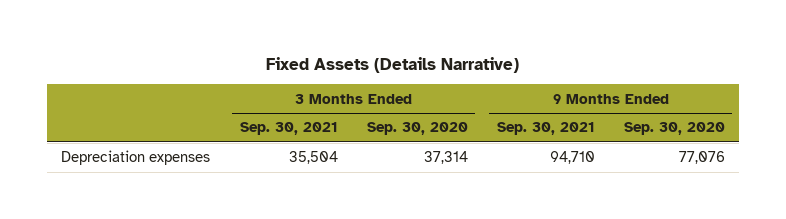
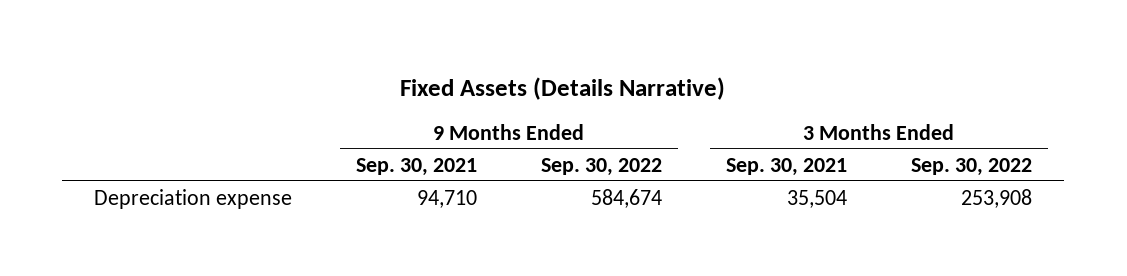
[366,122,468,136] Sep. 30, 2020 -> none
[623,122,725,136] Sep. 30, 2020 -> none
none -> [541,157,663,176] Sep. 30, 2022
none -> [911,157,1033,176] Sep. 30, 2022
[61,150,211,166] Depreciation expenses -> [94,188,293,209] Depreciation expense

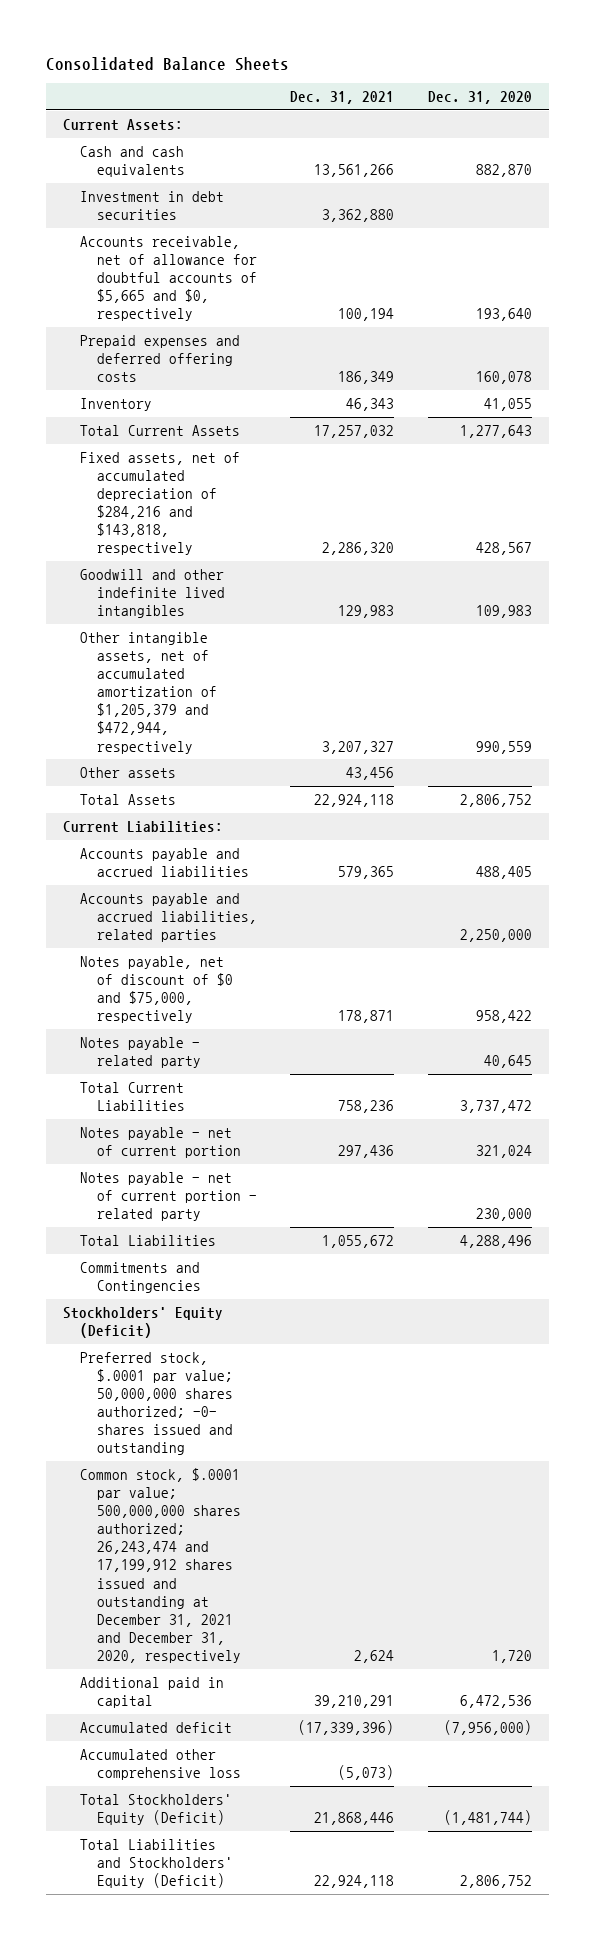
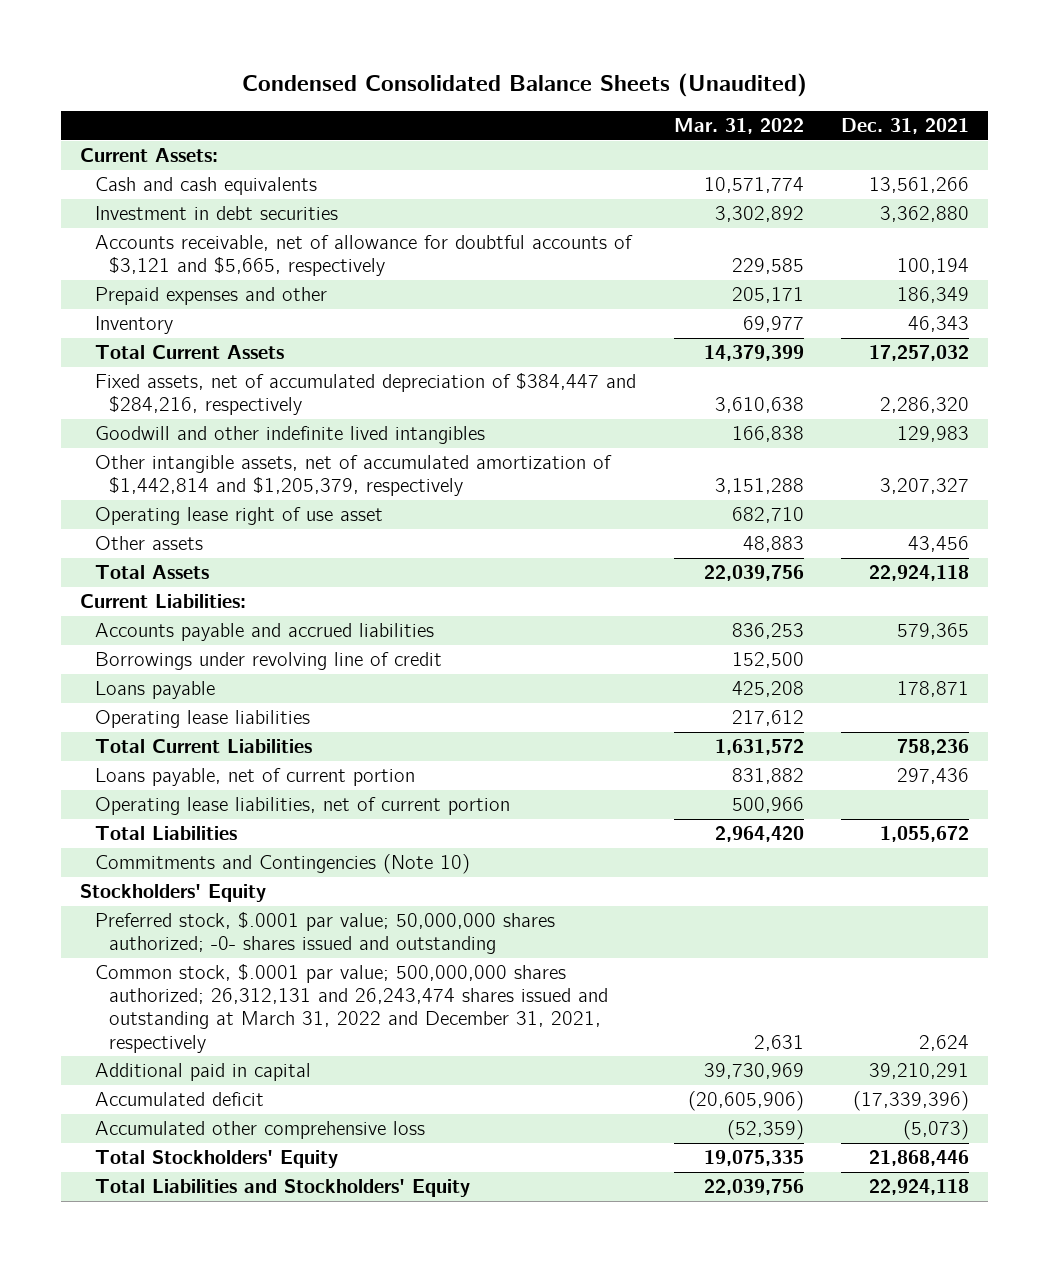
[46,56,290,71] Consolidated Balance Sheets -> [241,73,807,98] Condensed Consolidated Balance Sheets (Unaudited)
[428,91,533,105] Dec. 31, 2020 -> none
none -> [673,118,804,135] Mar. 31, 2022
[79,236,257,322] Accounts receivable, net of allowance for doubtful accounts of $5,665 and $0, respectively -> [94,235,633,277] Accounts receivable, net of allowance for doubtful accounts of $3,121 and $5,665, respectively
[79,335,240,383] Prepaid expenses and deferred offering costs -> [94,287,327,306] Prepaid expenses and other
[79,452,240,556] Fixed assets, net of accumulated depreciation of $284,216 and $143,818, respectively -> [94,373,636,416] Fixed assets, net of accumulated depreciation of $384,447 and $284,216, respectively
[79,632,217,754] Other intangible assets, net of accumulated amortization of $1,205,379 and $472,944, respectively -> [94,455,612,497] Other intangible assets, net of accumulated amortization of $1,442,814 and $1,205,379, respectively
none -> [94,507,383,526] Operating lease right of use asset
[79,893,257,943] Accounts payable and accrued liabilities, related parties -> none
[79,1037,201,1069] Notes payable - related party -> none
none -> [94,652,442,671] Borrowings under revolving line of credit
[79,956,233,1024] Notes payable, net of discount of $0 and $75,000, respectively -> [94,681,215,700] Loans payable
none -> [94,710,310,729] Operating lease liabilities
[79,1172,257,1222] Notes payable - net of current portion - related party -> none
[79,1127,241,1159] Notes payable - net of current portion -> [94,768,415,787] Loans payable, net of current portion
none -> [94,797,510,816] Operating lease liabilities, net of current portion
[79,1262,201,1294] Commitments and Contingencies -> [94,854,470,875] Commitments and Contingencies (Note 10)
[62,1307,223,1339] Stockholders' Equity (Deficit) -> [80,884,267,903] Stockholders' Equity
[79,1468,241,1663] Common stock, $.0001 par value; 500,000,000 shares authorized; 26,243,474 and 17,199,912 shares issued and outstanding at December 31, 2021 and December 31, 2020, respectively -> [94,964,609,1053] Common stock, $.0001 par value; 500,000,000 shares authorized; 26,312,131 and 26,243,474 shares issued and outstanding at March 31, 2022 and December 31, 2021, respectively
[79,1794,232,1826] Total Stockholders' Equity (Deficit) -> [94,1150,338,1169] Total Stockholders' Equity
[79,1839,233,1889] Total Liabilities and Stockholders' Equity (Deficit) -> [94,1179,470,1198] Total Liabilities and Stockholders' Equity

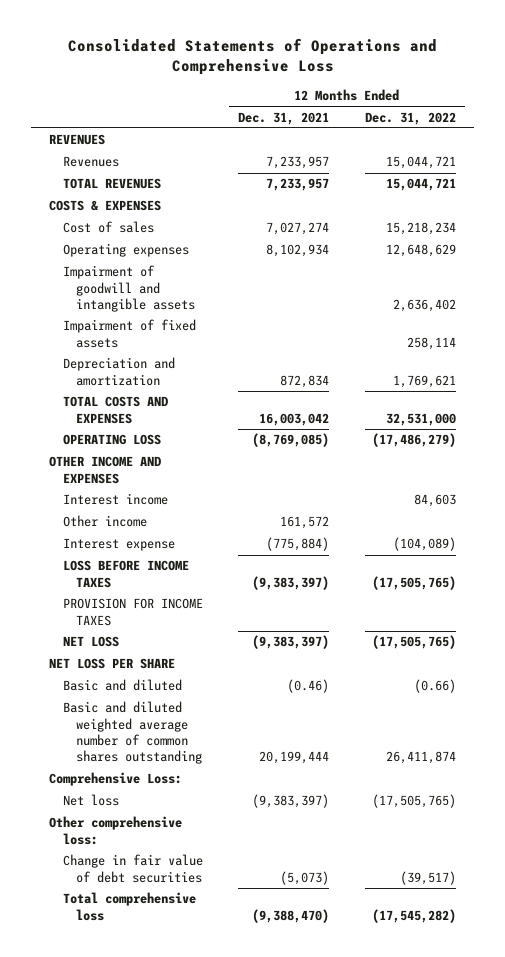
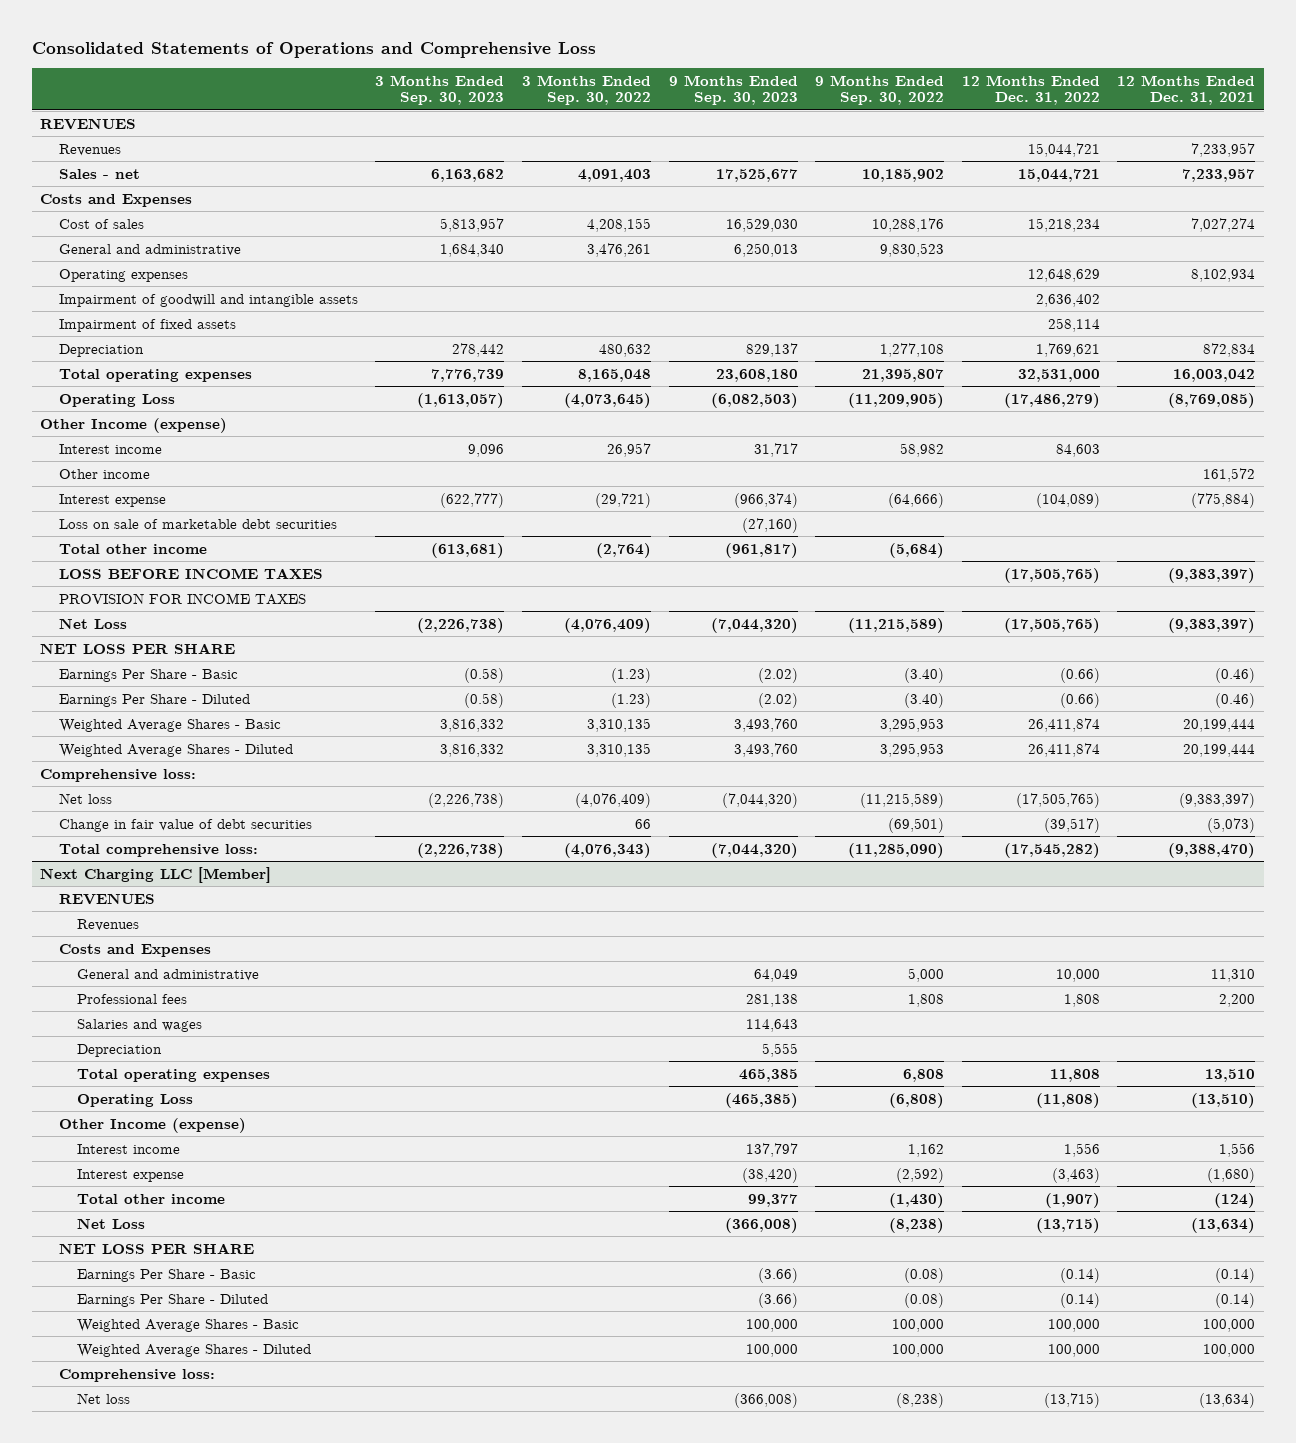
none -> [375,74,505,106] 3 Months Ended Sep. 30, 2023
none -> [521,74,651,106] 3 Months Ended Sep. 30, 2022
none -> [668,74,798,106] 9 Months Ended Sep. 30, 2023
none -> [815,74,945,106] 9 Months Ended Sep. 30, 2022
[62,178,161,190] TOTAL REVENUES -> [58,168,140,179] Sales - net
[48,200,161,212] COSTS & EXPENSES -> [40,193,193,207] Costs and Expenses
none -> [58,243,241,256] General and administrative
[62,357,175,386] Depreciation and amortization -> [58,343,144,357] Depreciation
[62,396,168,424] TOTAL COSTS AND EXPENSES -> [58,368,252,382] Total operating expenses
[62,434,161,446] OPERATING LOSS -> [58,393,175,407] Operating Loss
[48,456,161,484] OTHER INCOME AND EXPENSES -> [40,417,228,433] Other Income (expense)
none -> [58,518,337,529] Loss on sale of marketable debt securities
none -> [58,543,207,554] Total other income
[62,636,119,648] NET LOSS -> [58,617,127,629] Net Loss
[62,679,182,692] Basic and diluted -> [58,668,238,682] Earnings Per Share - Basic
none -> [58,693,250,707] Earnings Per Share - Diluted
[62,701,203,765] Basic and diluted weighted average number of common shares outstanding -> [58,718,281,732] Weighted Average Shares - Basic
none -> [58,743,293,757] Weighted Average Shares - Diluted
[48,772,182,787] Comprehensive Loss: -> [40,768,197,782] Comprehensive loss:
[48,816,182,845] Other comprehensive loss: -> none
[62,892,196,921] Total comprehensive loss -> [58,843,258,857] Total comprehensive loss:
none -> [40,866,272,883] Next Charging LLC [Member]
none -> [58,892,155,905] REVENUES
none -> [76,918,139,931] Revenues
none -> [58,943,211,957] Costs and Expenses
none -> [76,968,259,981] General and administrative
none -> [76,993,187,1004] Professional fees
none -> [76,1018,202,1032] Salaries and wages
none -> [76,1043,162,1057] Depreciation
none -> [76,1068,270,1082] Total operating expenses
none -> [76,1093,193,1107] Operating Loss
none -> [58,1117,246,1133] Other Income (expense)
none -> [76,1143,180,1154] Interest income
none -> [76,1168,184,1182] Interest expense
none -> [76,1193,225,1204] Total other income
none -> [76,1217,145,1229] Net Loss
none -> [58,1242,254,1254] NET LOSS PER SHARE
none -> [76,1268,256,1282] Earnings Per Share - Basic
none -> [76,1293,268,1307] Earnings Per Share - Diluted
none -> [76,1318,299,1332] Weighted Average Shares - Basic
none -> [76,1343,311,1357] Weighted Average Shares - Diluted
none -> [58,1368,215,1382] Comprehensive loss:
none -> [76,1392,130,1404] Net loss

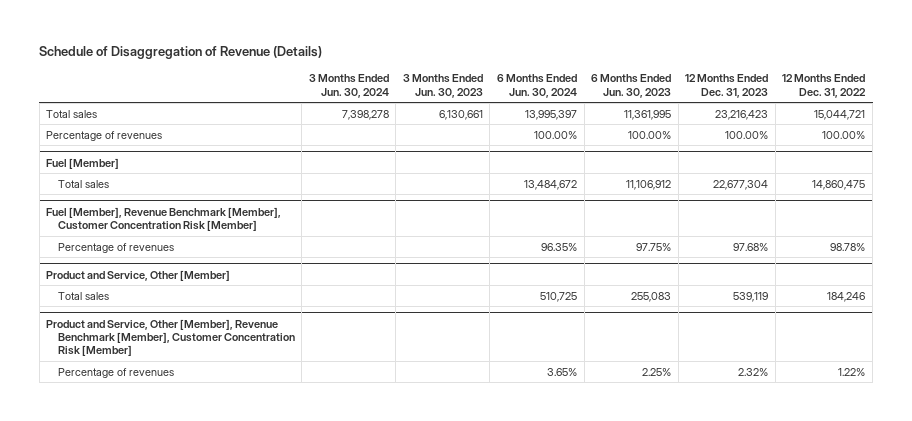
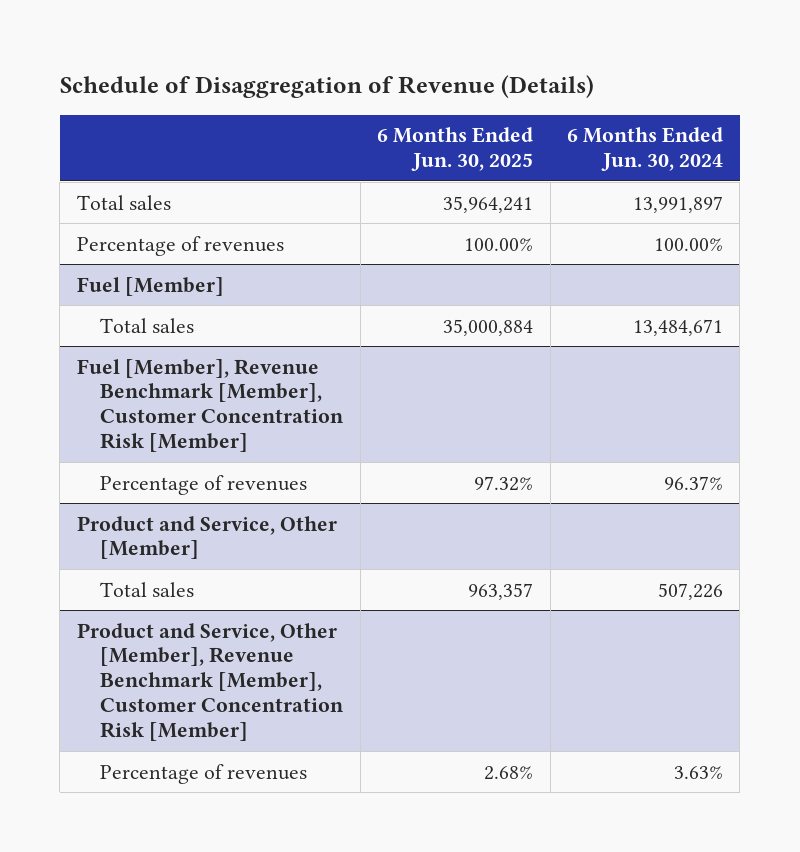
[308,74,389,98] 3 Months Ended Jun. 30, 2024 -> none
[402,74,483,98] 3 Months Ended Jun. 30, 2023 -> none
[591,74,672,98] 6 Months Ended Jun. 30, 2023 -> none
[685,74,769,98] 12 Months Ended Dec. 31, 2023 -> none
[782,74,867,98] 12 Months Ended Dec. 31, 2022 -> none
none -> [377,127,534,172] 6 Months Ended Jun. 30, 2025
[525,109,578,120] 13,995,397 -> [632,195,723,213] 13,991,897
[524,179,578,190] 13,484,672 -> [632,318,723,336] 13,484,671
[541,242,578,251] 96.35% -> [663,475,723,490] 96.37%
[540,291,578,302] 510,725 -> [657,582,723,600] 507,226
[547,367,578,376] 3.65% -> [673,765,723,779] 3.63%

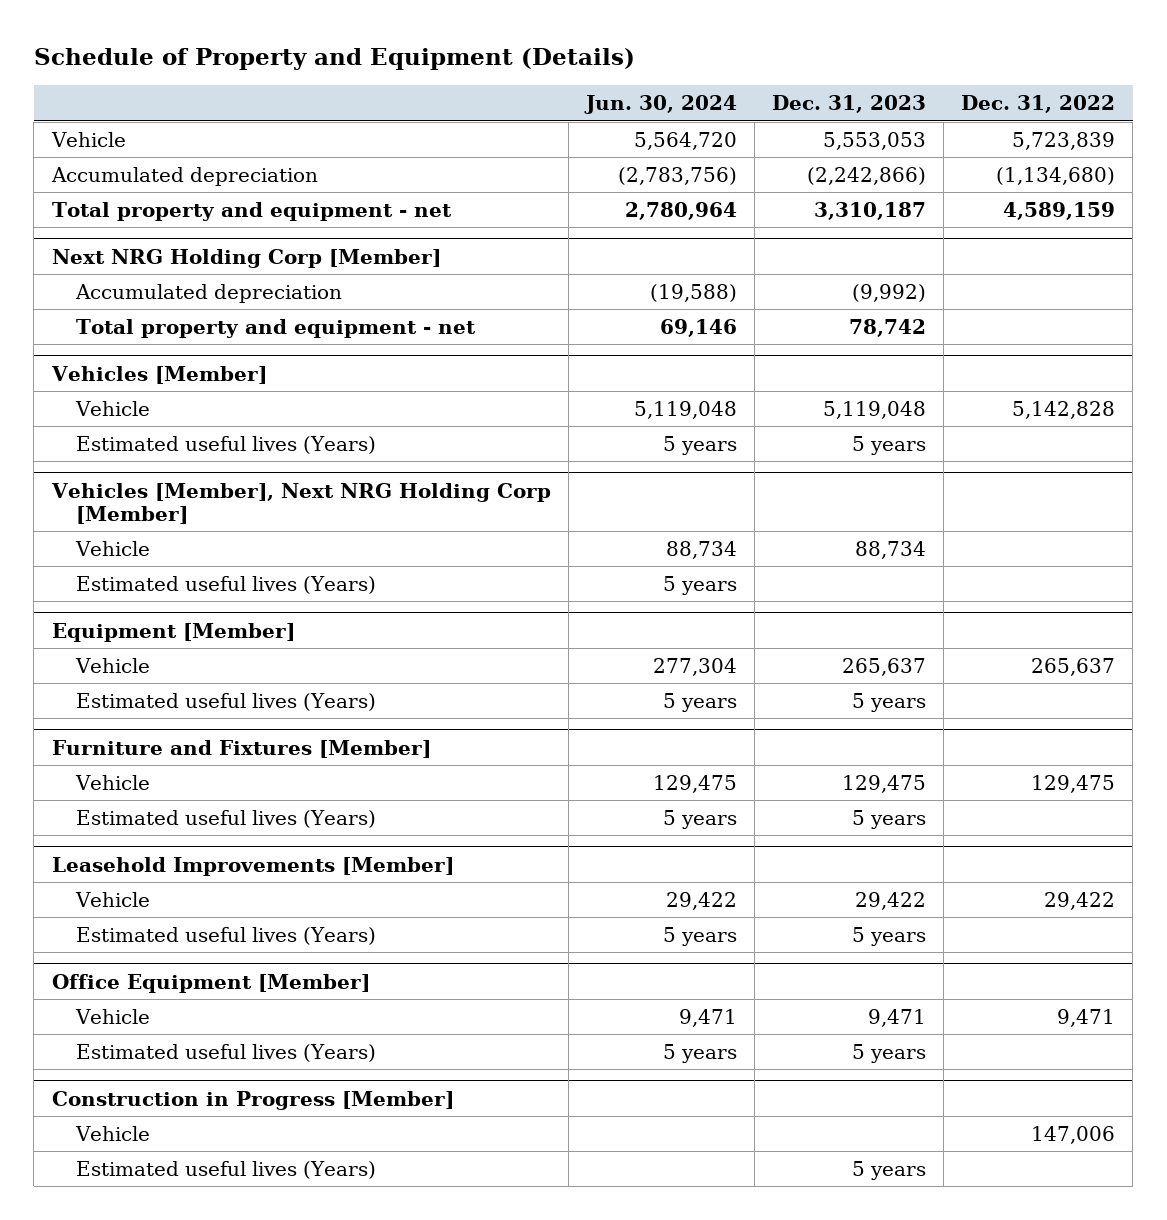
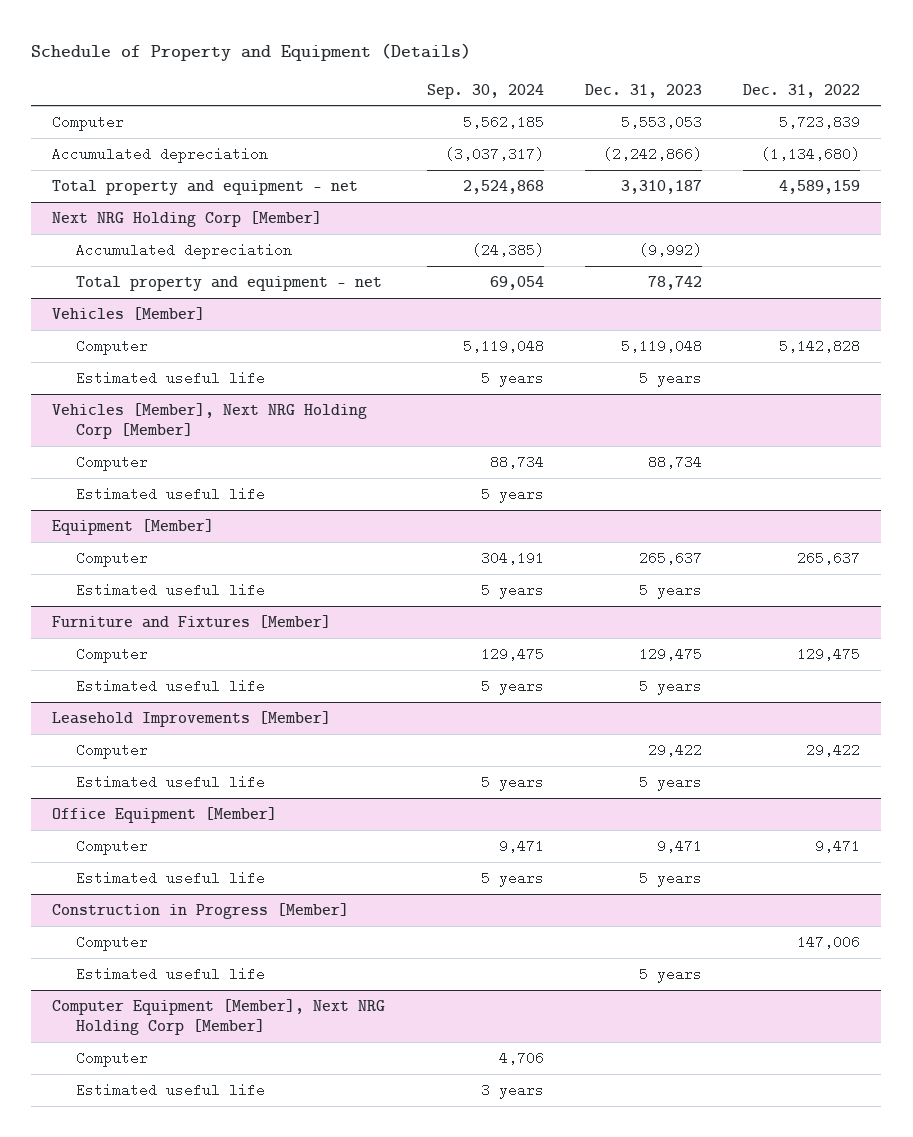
[583,95,737,115] Jun. 30, 2024 -> none
none -> [426,83,544,99] Sep. 30, 2024
[50,132,126,148] Vehicle -> [52,114,125,131] Computer
[75,401,151,417] Vehicle -> [75,338,148,355] Computer
[76,436,377,455] Estimated useful lives (Years) -> [75,370,265,385] Estimated useful life
[75,541,151,557] Vehicle -> [75,454,148,471] Computer
[76,576,377,595] Estimated useful lives (Years) -> [75,486,265,501] Estimated useful life
[75,658,151,674] Vehicle -> [75,550,148,567] Computer
[76,693,377,712] Estimated useful lives (Years) -> [75,582,265,597] Estimated useful life
[75,775,151,791] Vehicle -> [75,646,148,663] Computer
[76,810,377,829] Estimated useful lives (Years) -> [75,678,265,693] Estimated useful life
[75,892,151,908] Vehicle -> [75,742,148,759] Computer
[76,927,377,946] Estimated useful lives (Years) -> [75,774,265,789] Estimated useful life
[75,1009,151,1025] Vehicle -> [75,838,148,855] Computer
[76,1044,377,1063] Estimated useful lives (Years) -> [75,870,265,885] Estimated useful life
[75,1126,151,1142] Vehicle -> [75,934,148,951] Computer
[76,1161,377,1180] Estimated useful lives (Years) -> [75,966,265,981] Estimated useful life
none -> [52,998,386,1036] Computer Equipment [Member], Next NRG Holding Corp [Member]
none -> [75,1050,148,1067] Computer
none -> [75,1082,265,1097] Estimated useful life

